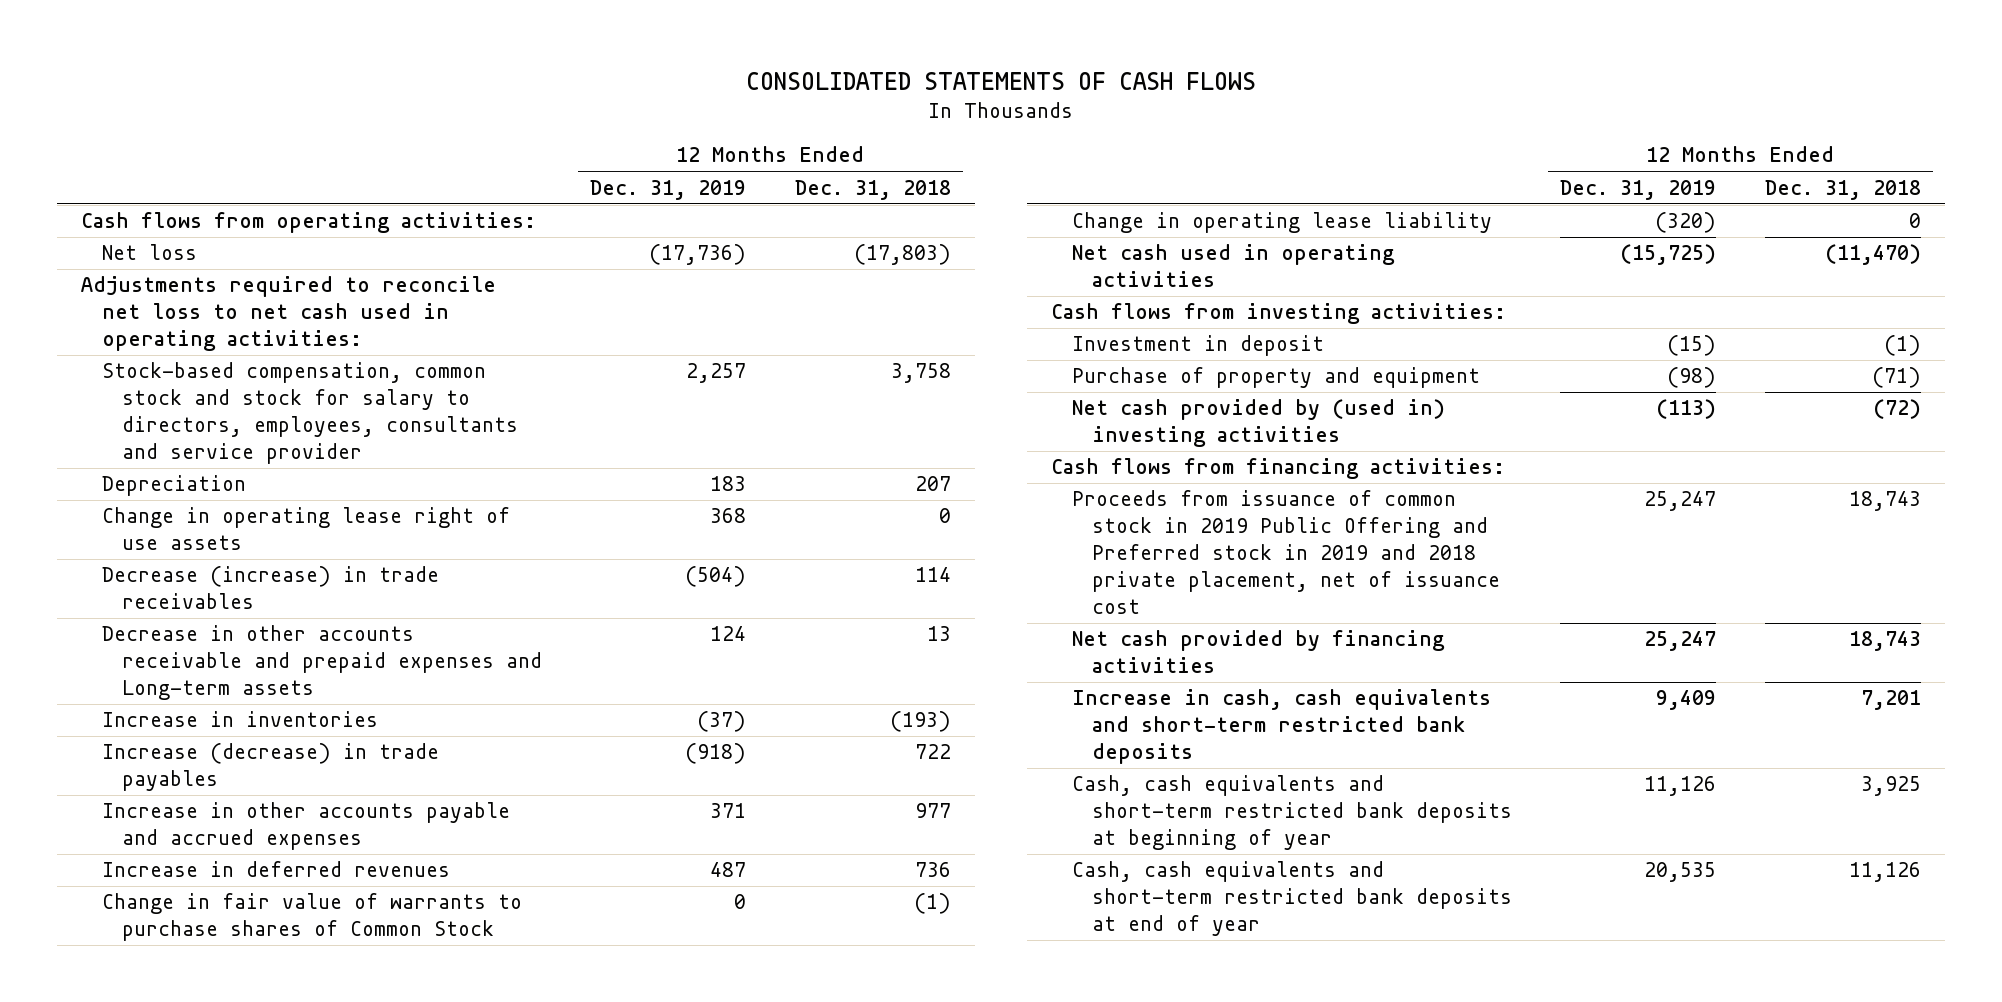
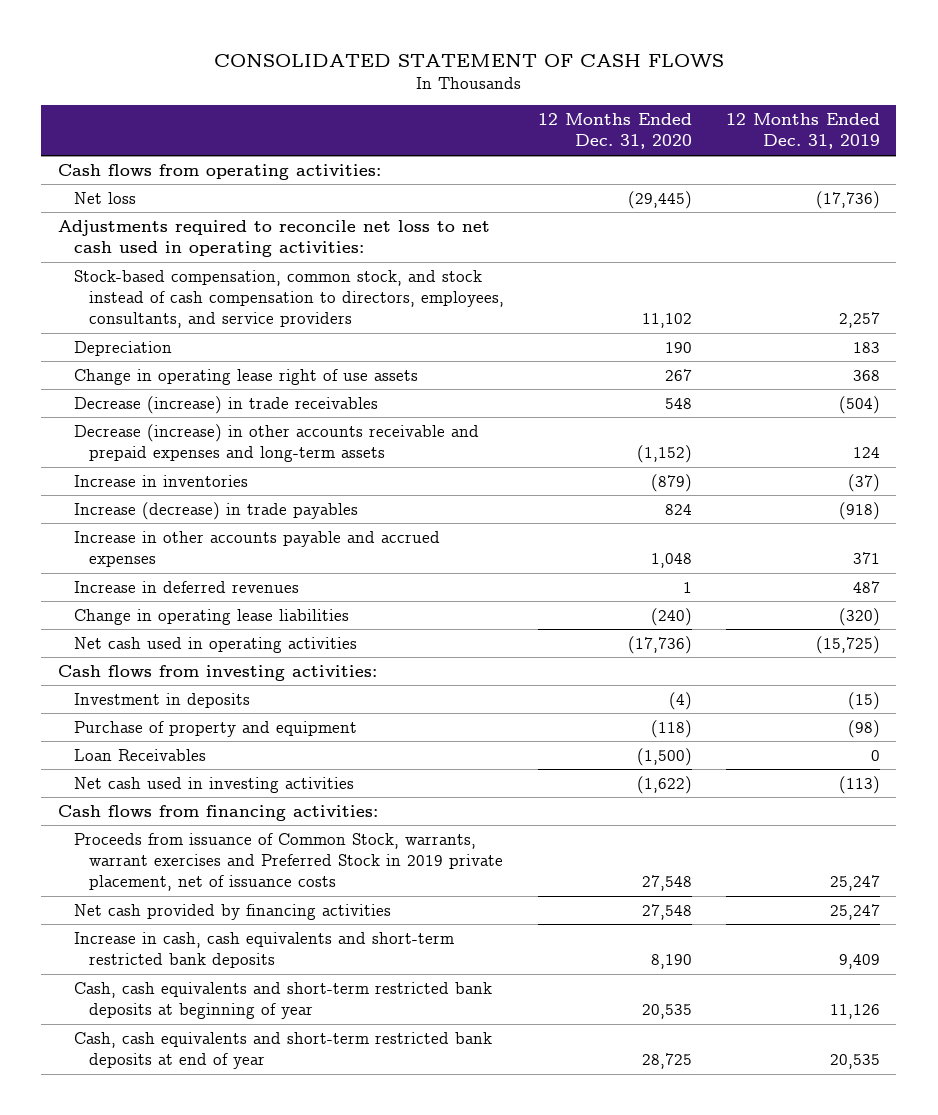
[745,71,1256,90] CONSOLIDATED STATEMENTS OF CASH FLOWS -> [213,53,724,67] CONSOLIDATED STATEMENT OF CASH FLOWS
[794,179,951,200] Dec. 31, 2018 -> none
none -> [537,113,692,150] 12 Months Ended Dec. 31, 2020
[101,362,518,465] Stock-based compensation, common stock and stock for salary to directors, employees, consultants and service provider -> [73,269,504,329] Stock-based compensation, common stock, and stock instead of cash compensation to directors, employees, consultants, and service providers
[101,625,542,701] Decrease in other accounts receivable and prepaid expenses and Long-term assets -> [73,423,479,463] Decrease (increase) in other accounts receivable and prepaid expenses and long-term assets
[101,893,522,942] Change in fair value of warrants to purchase shares of Common Stock -> none
[1071,212,1492,234] Change in operating lease liability -> [73,608,349,625] Change in operating lease liabilities
[1071,335,1324,357] Investment in deposit -> [73,692,250,708] Investment in deposits
none -> [73,748,206,761] Loan Receivables
[1071,399,1445,448] Net cash provided by (used in) investing activities -> [73,776,354,793] Net cash used in investing activities
[1071,490,1500,614] Proceeds from issuance of common stock in 2019 Public Offering and Preferred stock in 2019 and 2018 private placement, net of issuance cost -> [73,832,503,892] Proceeds from issuance of Common Stock, warrants, warrant exercises and Preferred Stock in 2019 private placement, net of issuance costs

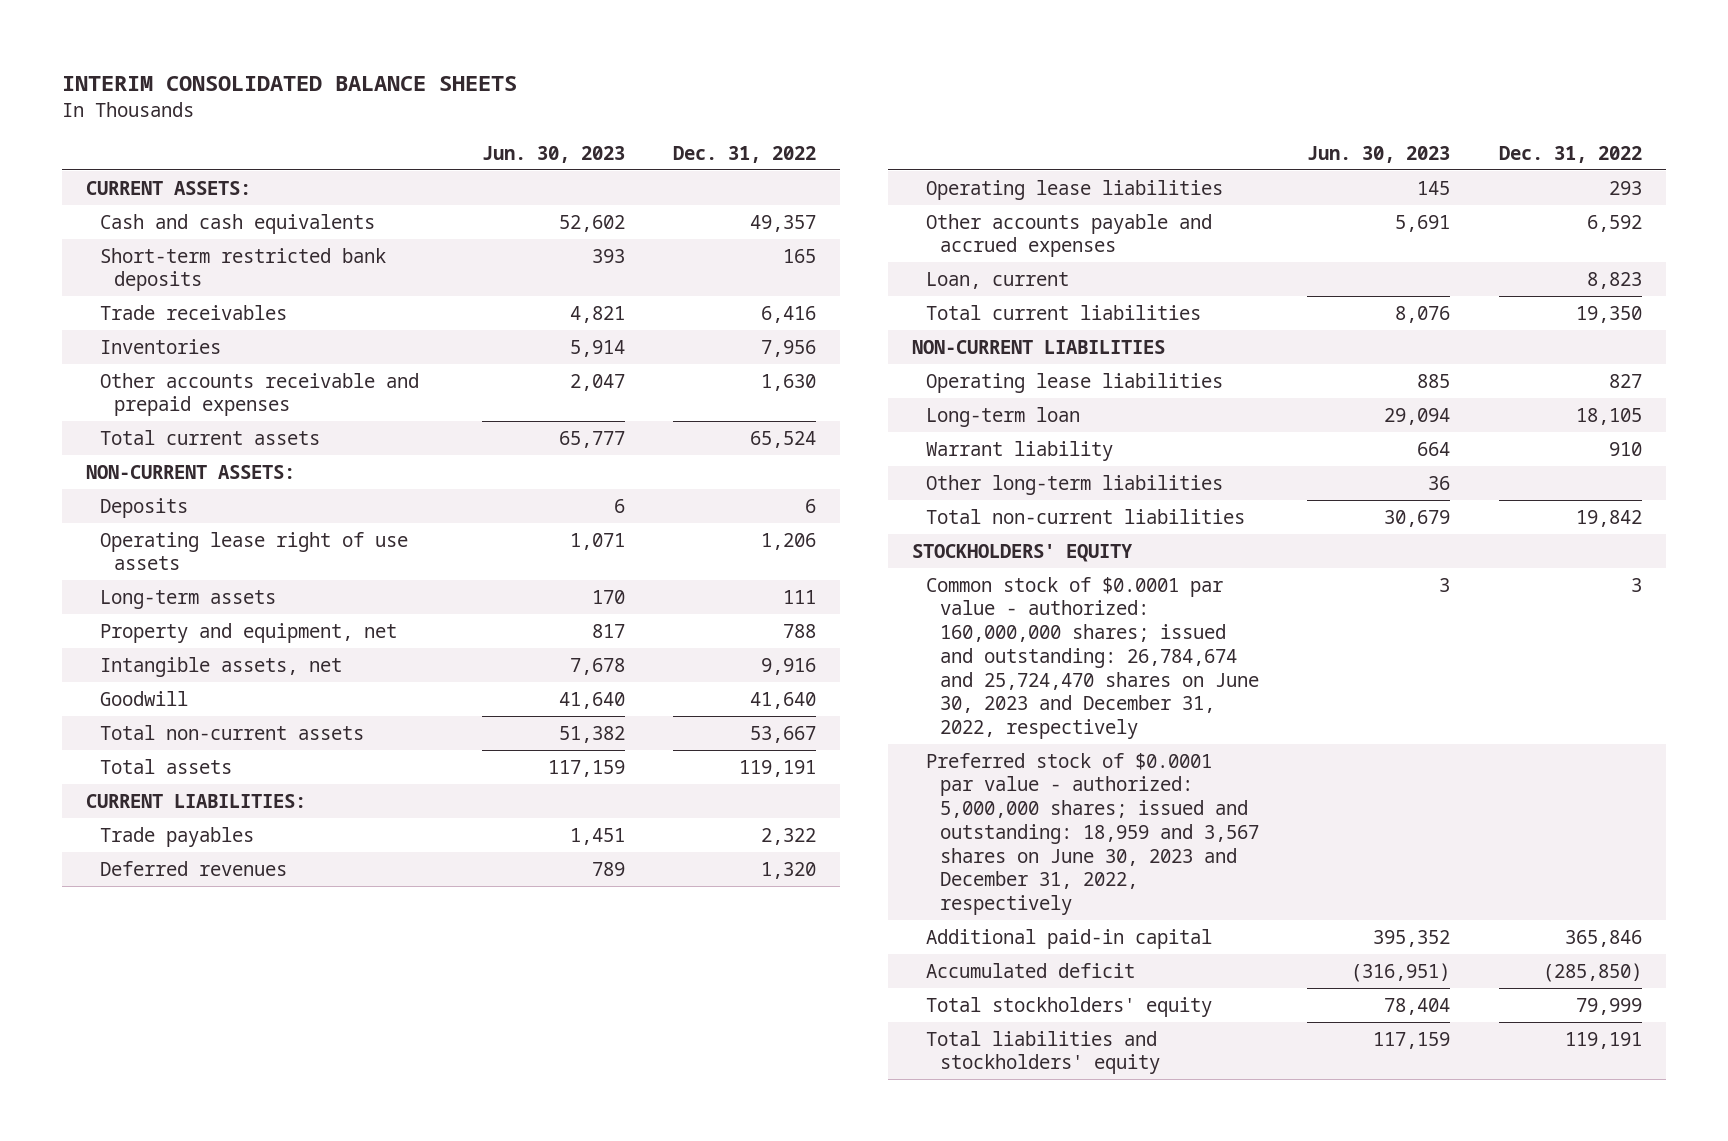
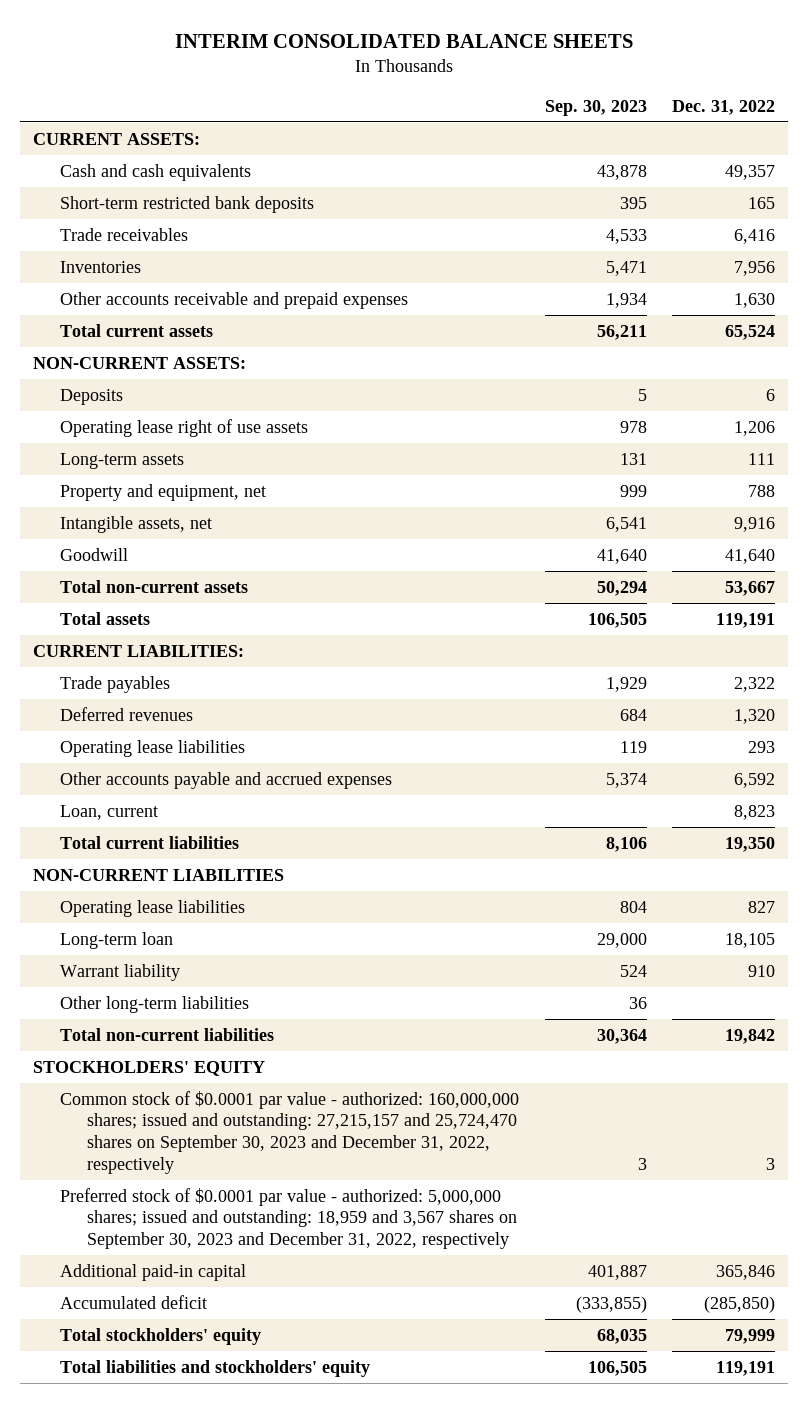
[481,145,625,163] Jun. 30, 2023 -> none
none -> [544,99,647,116] Sep. 30, 2023
[925,576,1259,740] Common stock of $0.0001 par value - authorized: 160,000,000 shares; issued and outstanding: 26,784,674 and 25,724,470 shares on June 30, 2023 and December 31, 2022, respectively -> [59,1090,519,1174] Common stock of $0.0001 par value - authorized: 160,000,000 shares; issued and outstanding: 27,215,157 and 25,724,470 shares on September 30, 2023 and December 31, 2022, respectively
[925,752,1259,916] Preferred stock of $0.0001 par value - authorized: 5,000,000 shares; issued and outstanding: 18,959 and 3,567 shares on June 30, 2023 and December 31, 2022, respectively -> [59,1187,517,1250] Preferred stock of $0.0001 par value - authorized: 5,000,000 shares; issued and outstanding: 18,959 and 3,567 shares on September 30, 2023 and December 31, 2022, respectively

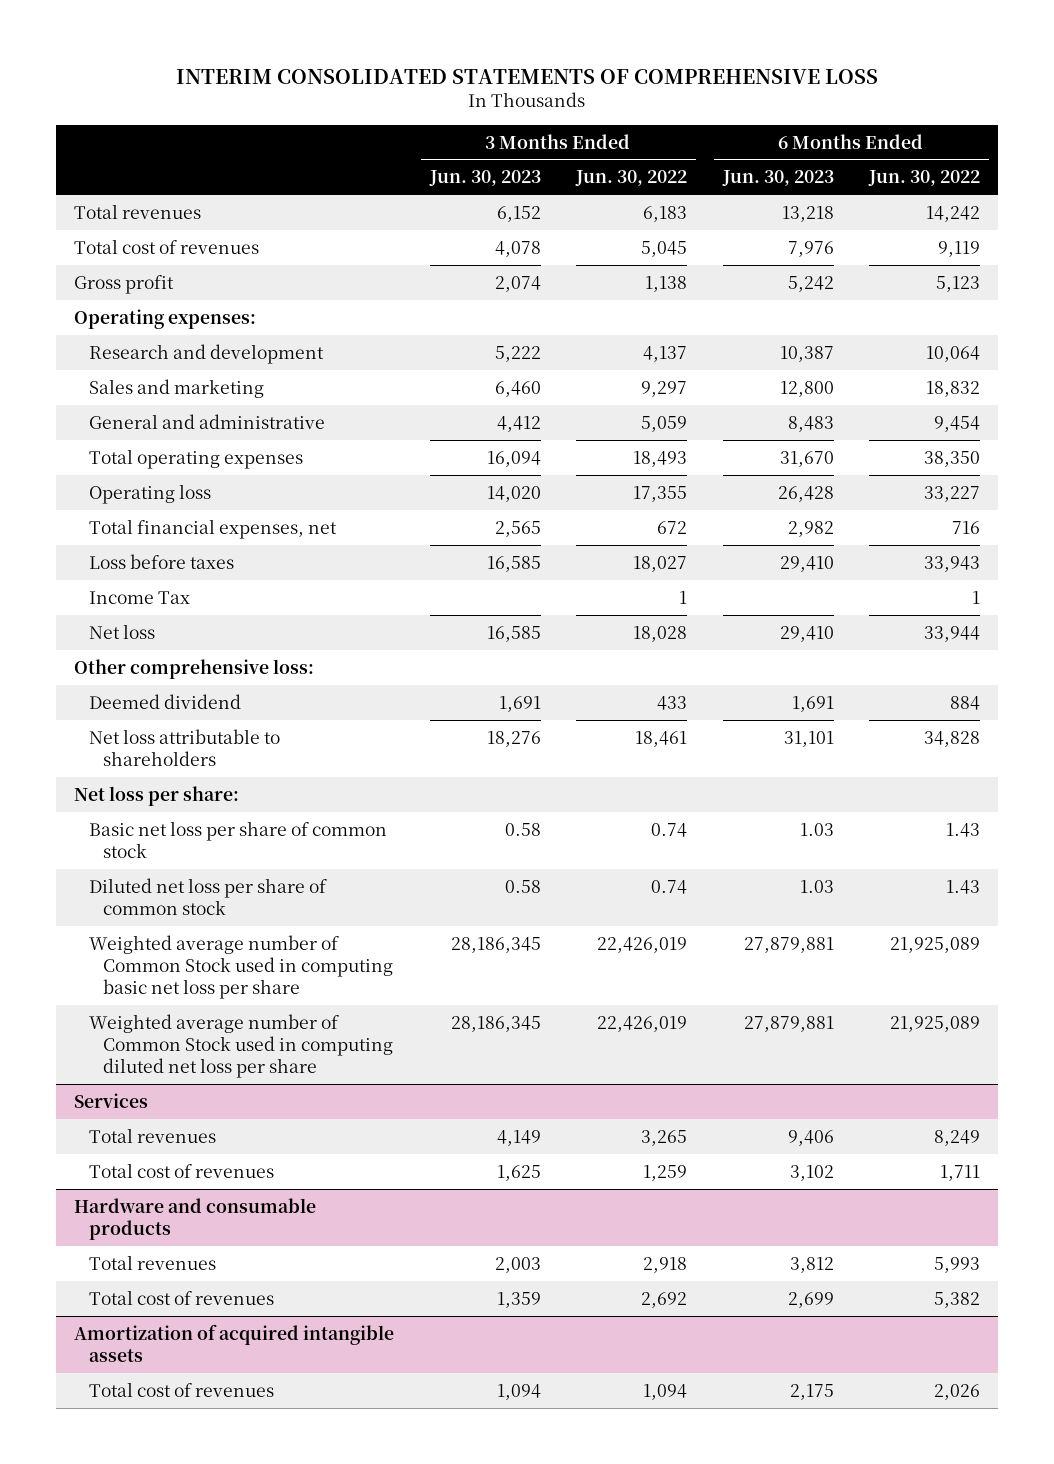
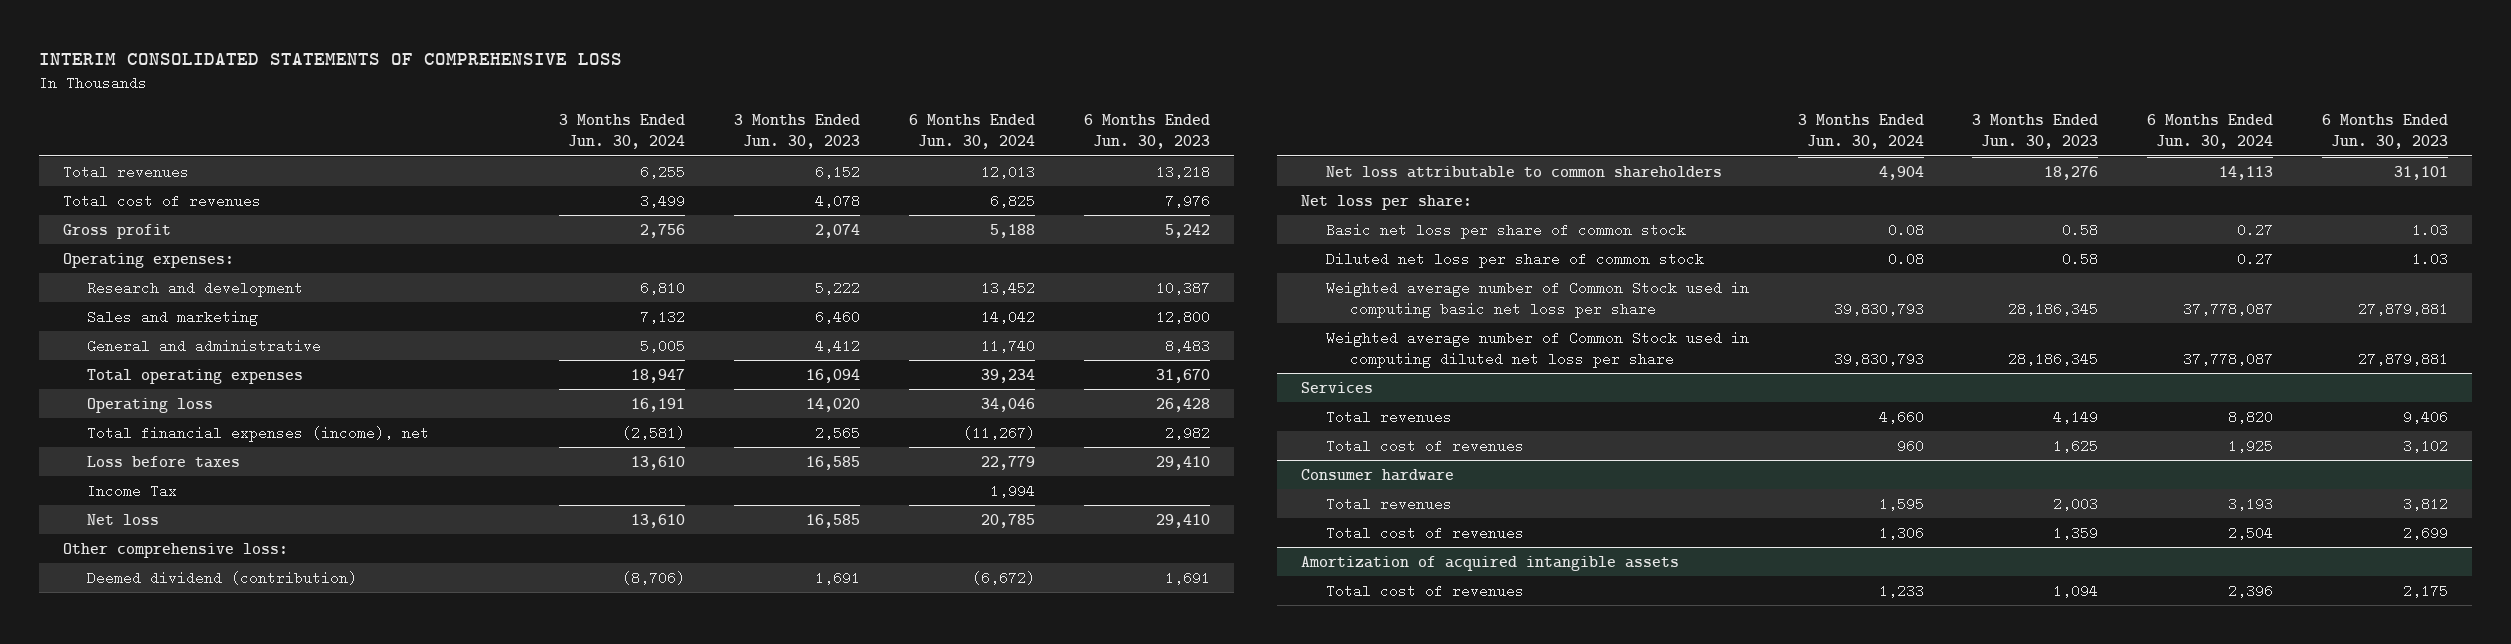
[575,170,688,187] Jun. 30, 2022 -> none
[868,170,981,187] Jun. 30, 2022 -> none
none -> [559,114,686,150] 3 Months Ended Jun. 30, 2024
none -> [908,114,1035,150] 6 Months Ended Jun. 30, 2024
[88,518,337,539] Total financial expenses, net -> [87,425,430,442] Total financial expenses (income), net
[88,693,241,709] Deemed dividend -> [87,570,358,585] Deemed dividend (contribution)
[88,728,280,766] Net loss attributable to shareholders -> [1325,165,1722,178] Net loss attributable to common shareholders
[74,1197,317,1240] Hardware and consumable products -> [1301,468,1455,481] Consumer hardware

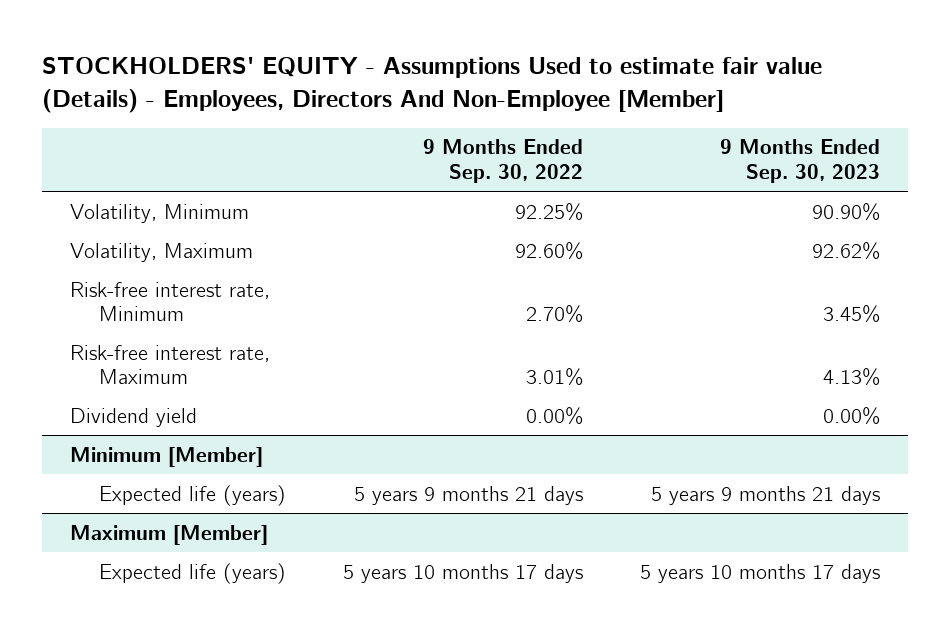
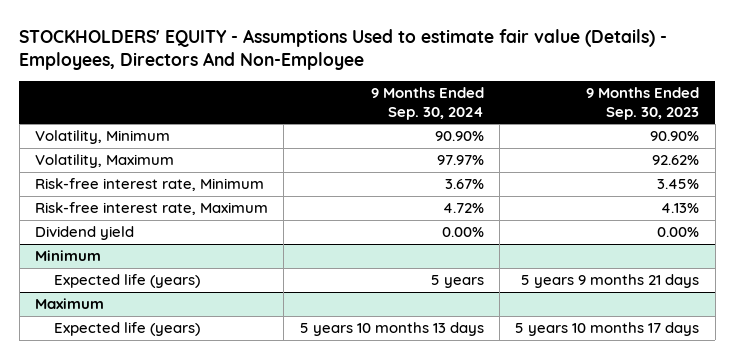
[41,57,822,113] STOCKHOLDERS' EQUITY - Assumptions Used to estimate fair value (Details) - Employees, Directors And Non-Employee [Member] -> [19,28,668,71] STOCKHOLDERS' EQUITY - Assumptions Used to estimate fair value (Details) - Employees, Directors And Non-Employee
[422,139,583,183] 9 Months Ended Sep. 30, 2022 -> none
none -> [370,87,484,120] 9 Months Ended Sep. 30, 2024
[70,446,264,467] Minimum [Member] -> [35,250,102,262] Minimum
[70,524,269,545] Maximum [Member] -> [35,298,105,310] Maximum

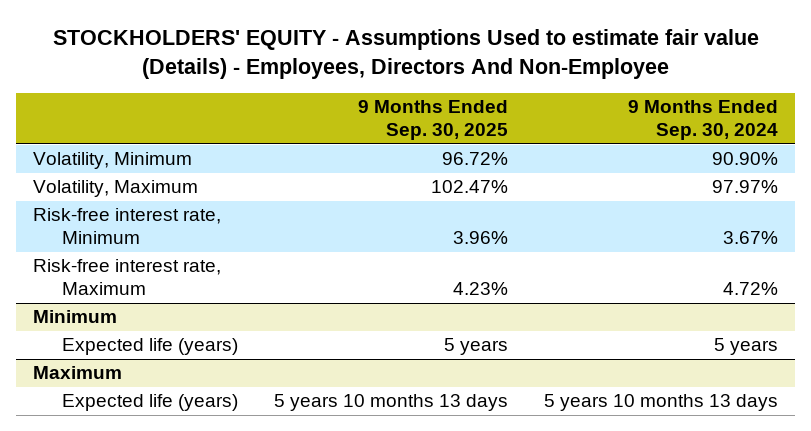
[586,87,700,120] 9 Months Ended Sep. 30, 2023 -> none
none -> [358,100,509,141] 9 Months Ended Sep. 30, 2025
[35,226,135,241] Dividend yield -> none

